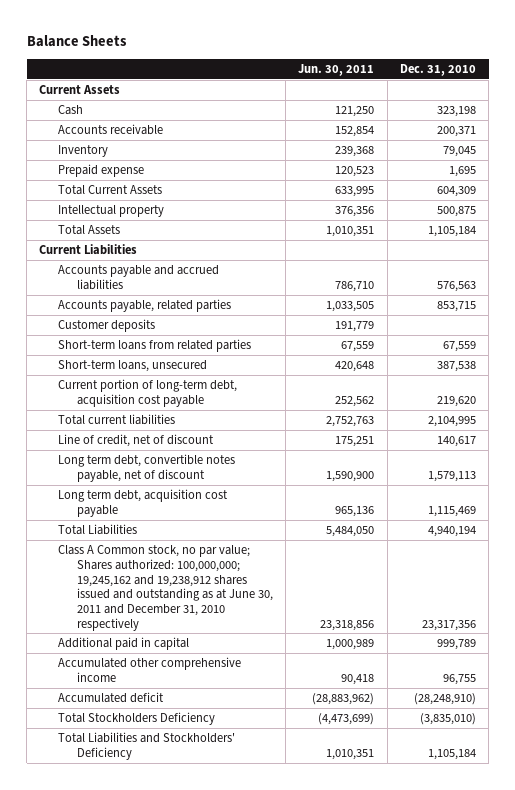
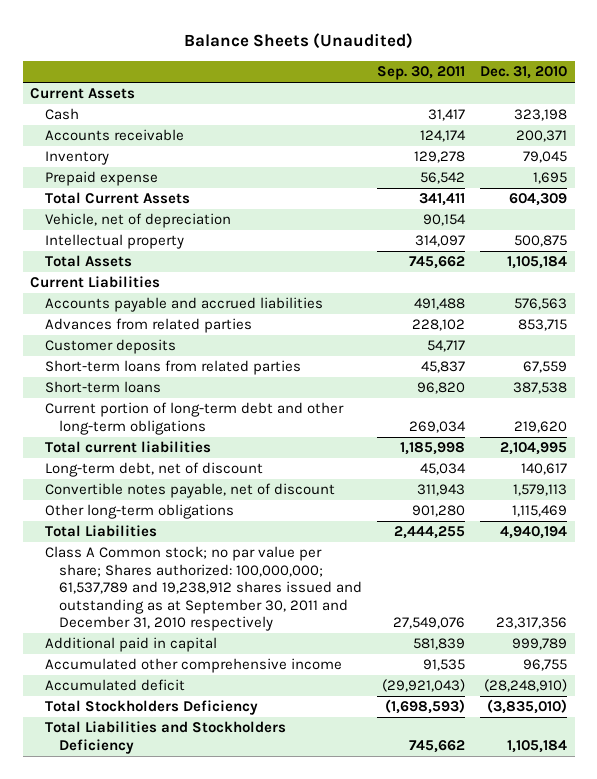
[26,35,127,48] Balance Sheets -> [183,32,413,49] Balance Sheets (Unaudited)
[298,63,375,76] Jun. 30, 2011 -> none
none -> [376,66,465,81] Sep. 30, 2011
none -> [44,213,231,229] Vehicle, net of depreciation
[58,299,232,313] Accounts payable, related parties -> [44,318,252,334] Advances from related parties
[58,360,208,373] Short-term loans, unsecured -> [44,381,161,394] Short-term loans
[58,379,238,407] Current portion of long-term debt, acquisition cost payable -> [44,402,344,435] Current portion of long-term debt and other long-term obligations
[58,434,215,448] Line of credit, net of discount -> [44,462,263,478] Long-term debt, net of discount
[58,454,236,482] Long term debt, convertible notes payable, net of discount -> [44,483,335,499] Convertible notes payable, net of discount
[58,489,229,517] Long term debt, acquisition cost payable -> [44,504,234,520] Other long-term obligations
[58,545,273,631] Class A Common stock, no par value; Shares authorized: 100,000,000; 19,245,162 and 19,238,912 shares issued and outstanding as at June 30, 2011 and December 31, 2010 respectively -> [44,546,362,632] Class A Common stock; no par value per share; Shares authorized: 100,000,000; 61,537,789 and 19,238,912 shares issued and outstanding as at September 30, 2011 and December 31, 2010 respectively
[58,732,236,760] Total Liabilities and Stockholders' Deficiency -> [44,721,286,754] Total Liabilities and Stockholders Deficiency

